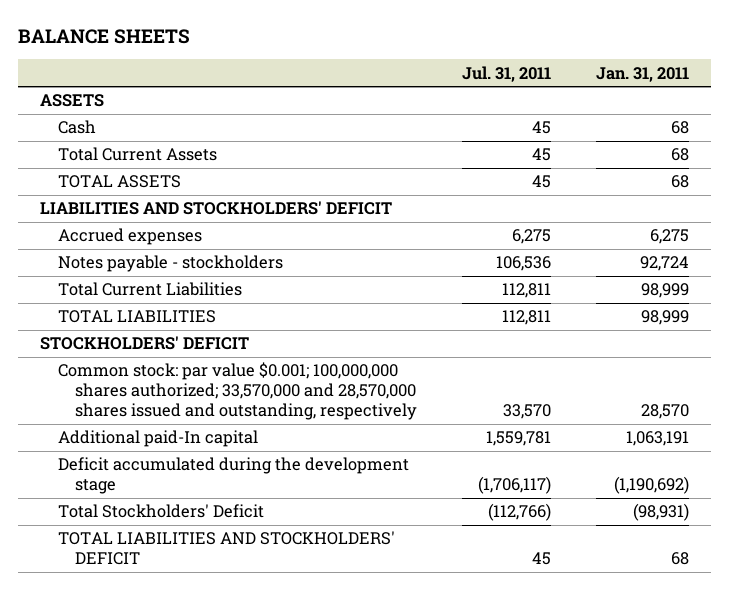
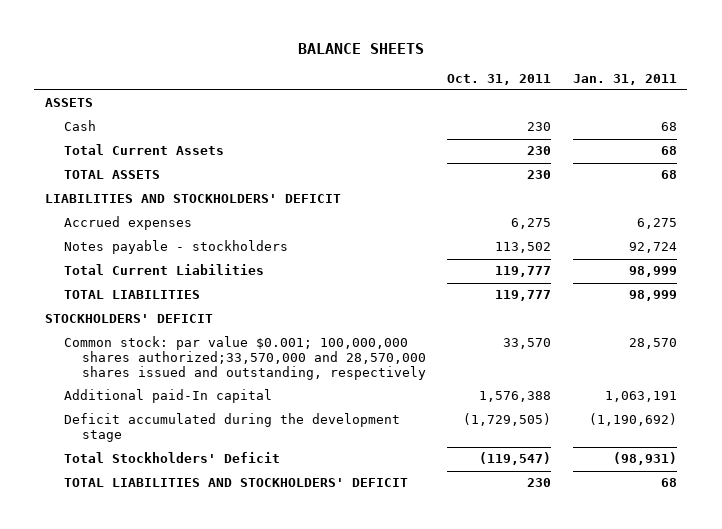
[461,65,551,82] Jul. 31, 2011 -> none
none -> [447,73,552,85] Oct. 31, 2011
[57,362,418,421] Common stock: par value $0.001; 100,000,000 shares authorized; 33,570,000 and 28,570,000 shares issued and outstanding, respectively -> [63,336,427,380] Common stock: par value $0.001; 100,000,000 shares authorized;33,570,000 and 28,570,000 shares issued and outstanding, respectively

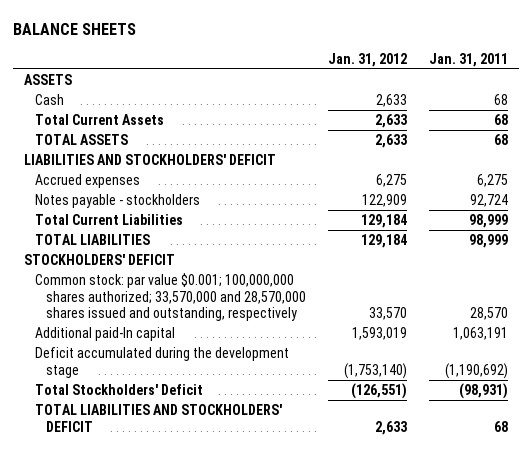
[447,73,552,85] Oct. 31, 2011 -> none
none -> [327,52,407,67] Jan. 31, 2012
[63,336,427,380] Common stock: par value $0.001; 100,000,000 shares authorized;33,570,000 and 28,570,000 shares issued and outstanding, respectively -> [34,272,306,322] Common stock: par value $0.001; 100,000,000 shares authorized; 33,570,000 and 28,570,000 shares issued and outstanding, respectively

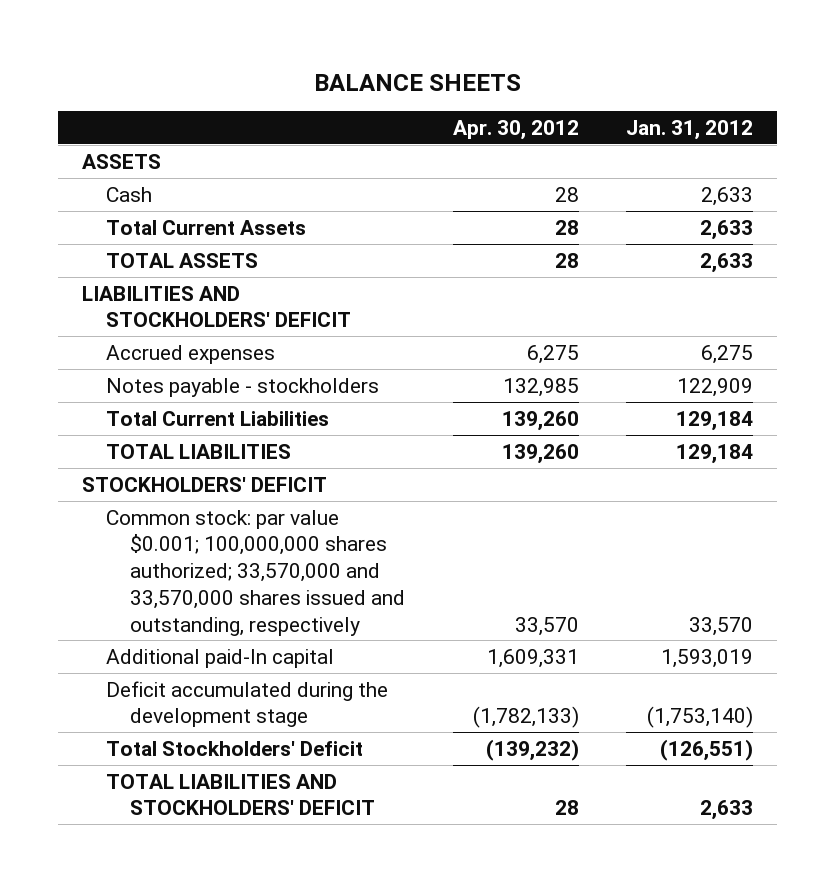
[429,52,509,67] Jan. 31, 2011 -> none
none -> [452,120,579,141] Apr. 30, 2012
[34,272,306,322] Common stock: par value $0.001; 100,000,000 shares authorized; 33,570,000 and 28,570,000 shares issued and outstanding, respectively -> [105,509,405,636] Common stock: par value $0.001; 100,000,000 shares authorized; 33,570,000 and 33,570,000 shares issued and outstanding, respectively

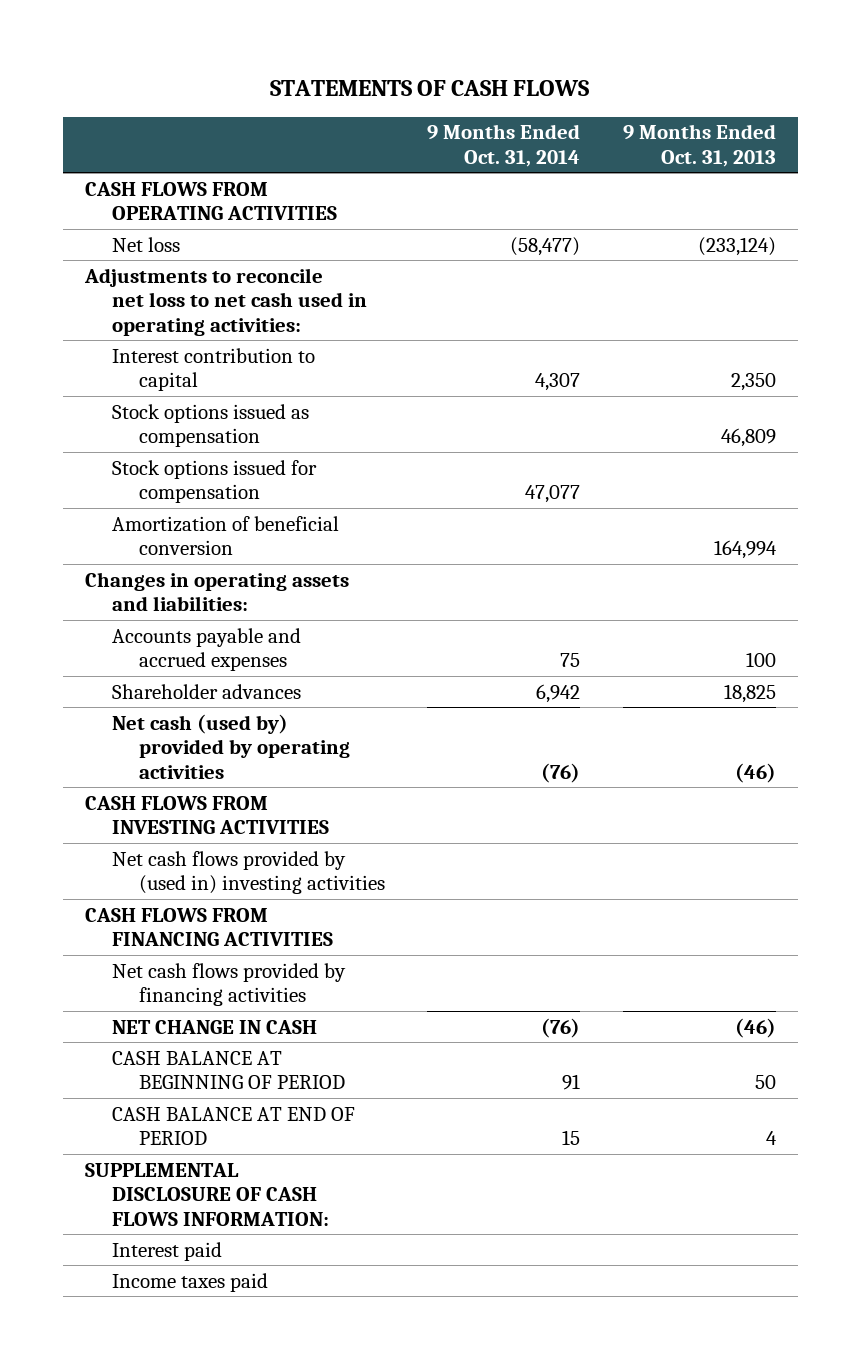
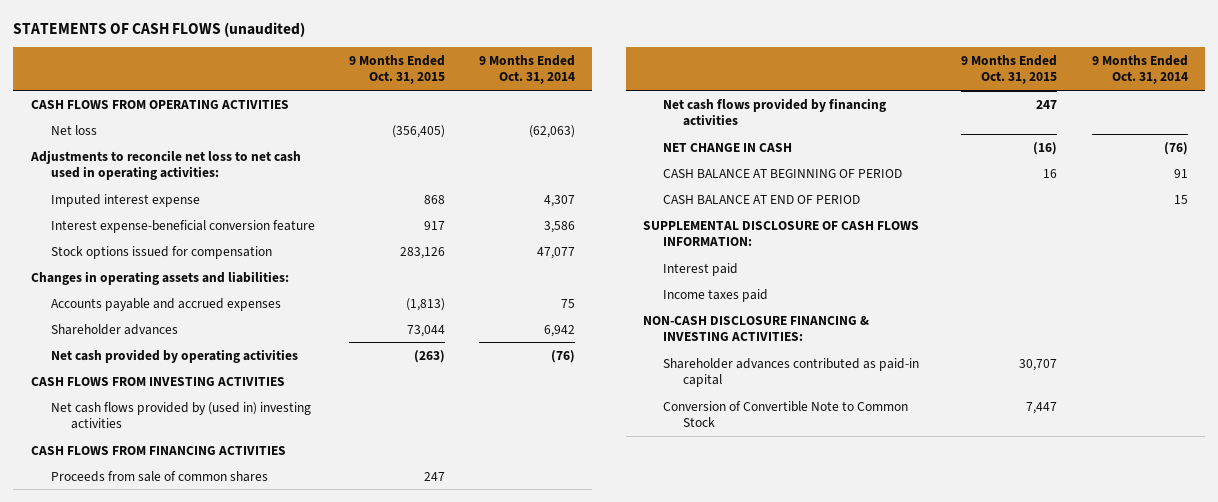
[270,79,590,96] STATEMENTS OF CASH FLOWS -> [13,22,306,38] STATEMENTS OF CASH FLOWS (unaudited)
[623,124,777,168] 9 Months Ended Oct. 31, 2013 -> none
none -> [348,55,445,85] 9 Months Ended Oct. 31, 2015
[510,236,581,256] (58,477) -> [529,124,576,138] (62,063)
[111,403,309,448] Stock options issued as compensation -> none
[111,347,315,392] Interest contribution to capital -> [50,193,200,207] Imputed interest expense
none -> [50,219,315,233] Interest expense-beneficial conversion feature
[111,515,339,556] Amortization of beneficial conversion -> none
[111,713,350,780] Net cash (used by) provided by operating activities -> [50,348,298,363] Net cash provided by operating activities
none -> [50,470,268,482] Proceeds from sale of common shares
none -> [642,315,869,341] NON-CASH DISCLOSURE FINANCING & INVESTING ACTIVITIES:
none -> [662,357,919,387] Shareholder advances contributed as paid-in capital
none -> [662,400,908,427] Conversion of Convertible Note to Common Stock

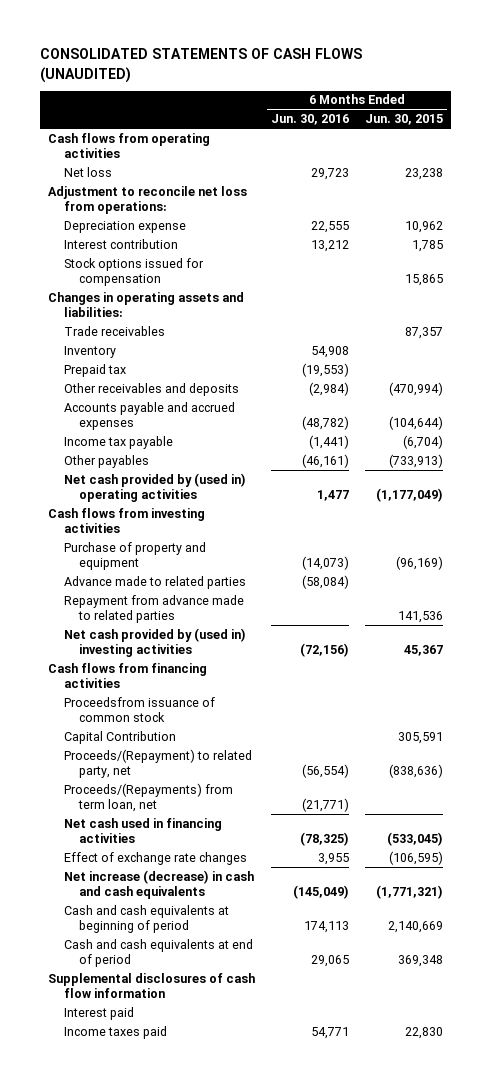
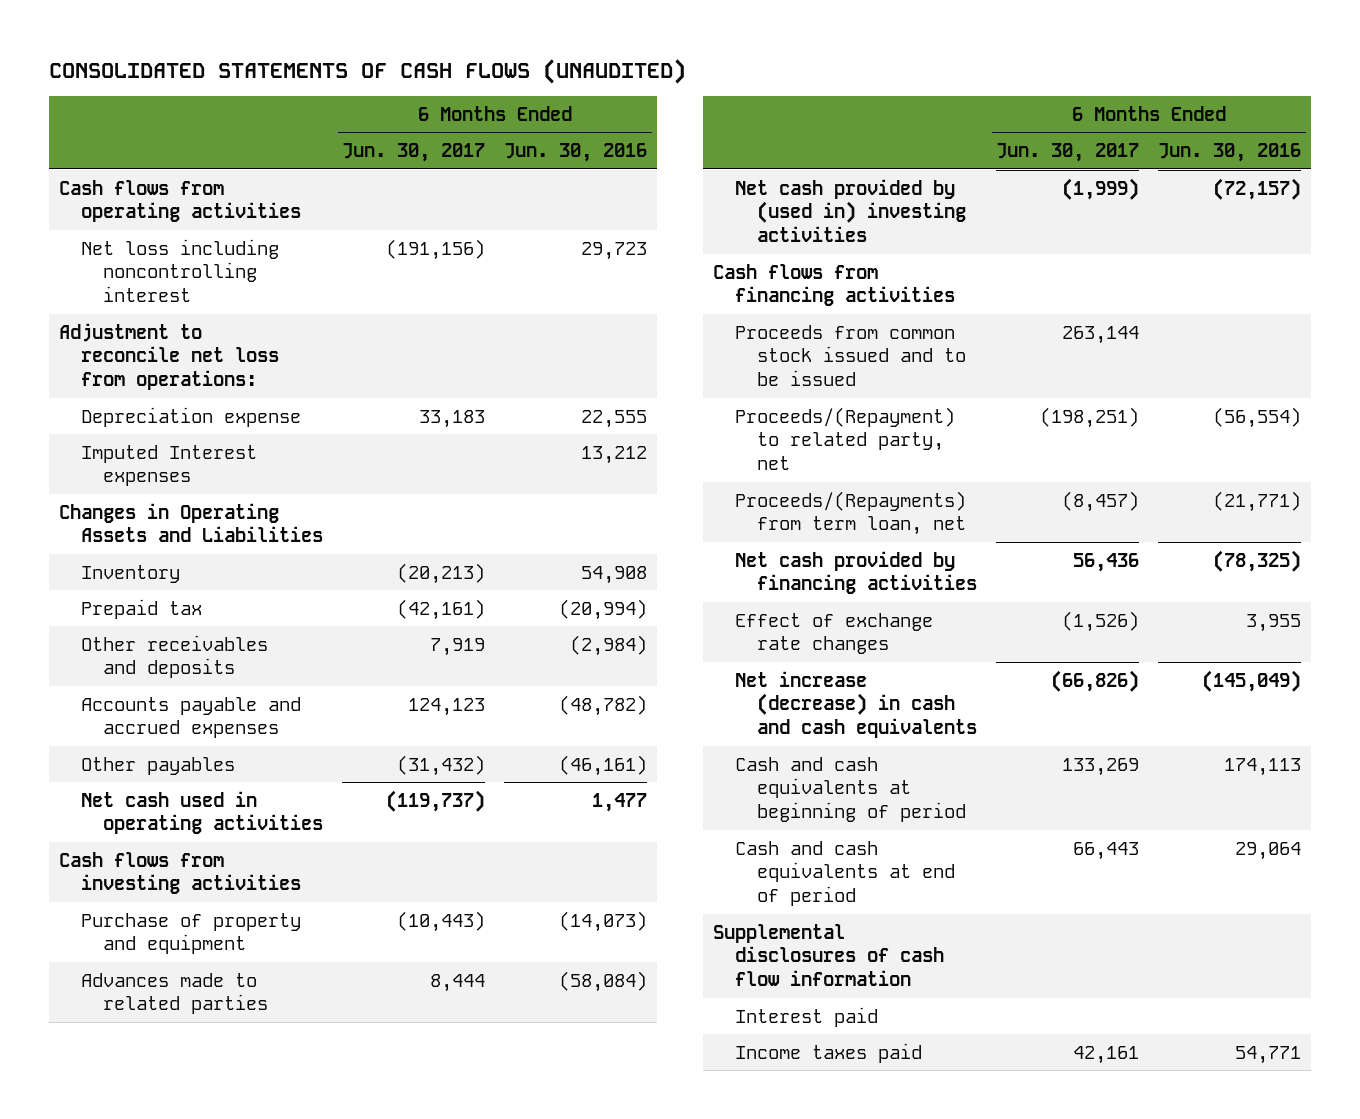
[365,114,444,126] Jun. 30, 2015 -> none
none -> [342,143,486,163] Jun. 30, 2017
[63,166,112,177] Net loss -> [80,238,279,302] Net loss including noncontrolling interest
[63,257,204,286] Stock options issued for compensation -> none
[63,325,165,336] Trade receivables -> none
[63,238,178,249] Interest contribution -> [80,444,257,487] Imputed Interest expenses
[48,291,245,317] Changes in operating assets and liabilities: -> [58,502,323,543] Changes in Operating Assets and Liabilities
[302,362,350,377] (19,553) -> [559,598,648,620] (20,994)
[63,435,173,449] Income tax payable -> none
[63,472,246,502] Net cash provided by (used in) operating activities -> [80,790,324,835] Net cash used in operating activities
[63,594,244,623] Repayment from advance made to related parties -> none
[63,575,246,589] Advance made to related parties -> [80,972,269,1015] Advances made to related parties
[300,642,350,657] (72,156) -> [1213,177,1302,200] (72,157)
[63,696,215,722] Proceedsfrom issuance of common stock -> none
[63,730,176,744] Capital Contribution -> none
none -> [734,324,967,386] Proceeds from common stock issued and to be issued
[63,817,222,843] Net cash used in financing activities -> [734,550,978,595] Net cash provided by financing activities
[311,954,350,967] 29,065 -> [1235,841,1302,860] 29,064

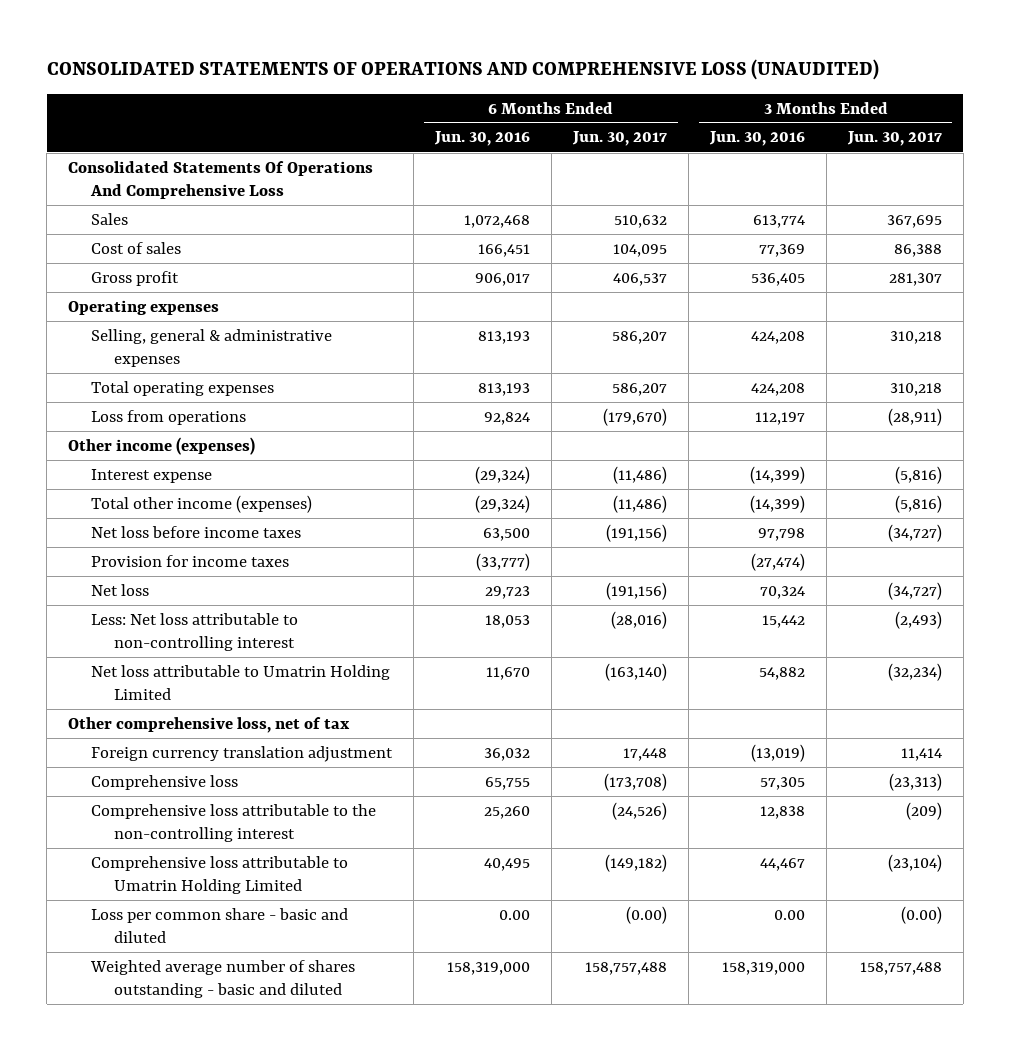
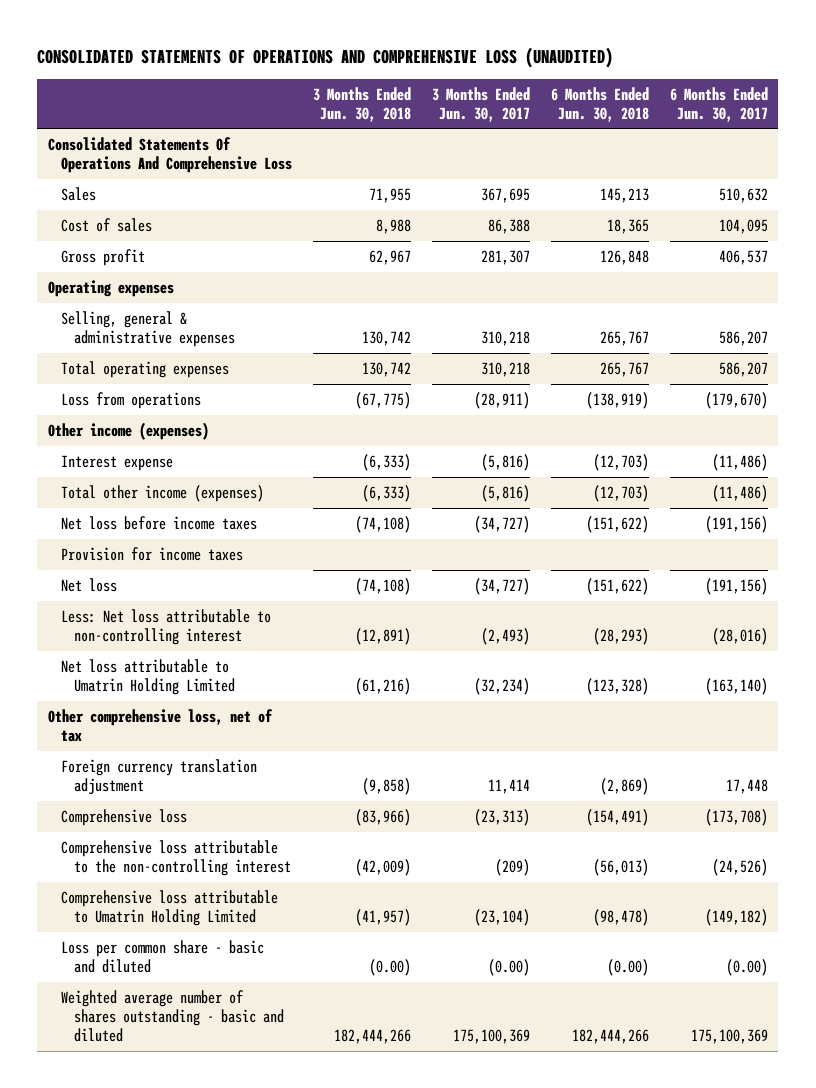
[434,131,531,147] Jun. 30, 2016 -> none
[708,131,805,147] Jun. 30, 2016 -> none
none -> [313,86,412,122] 3 Months Ended Jun. 30, 2018
none -> [550,86,649,122] 6 Months Ended Jun. 30, 2018
[584,961,667,975] 158,757,488 -> [690,1028,768,1044] 175,100,369
[859,961,942,975] 158,757,488 -> [452,1028,530,1044] 175,100,369

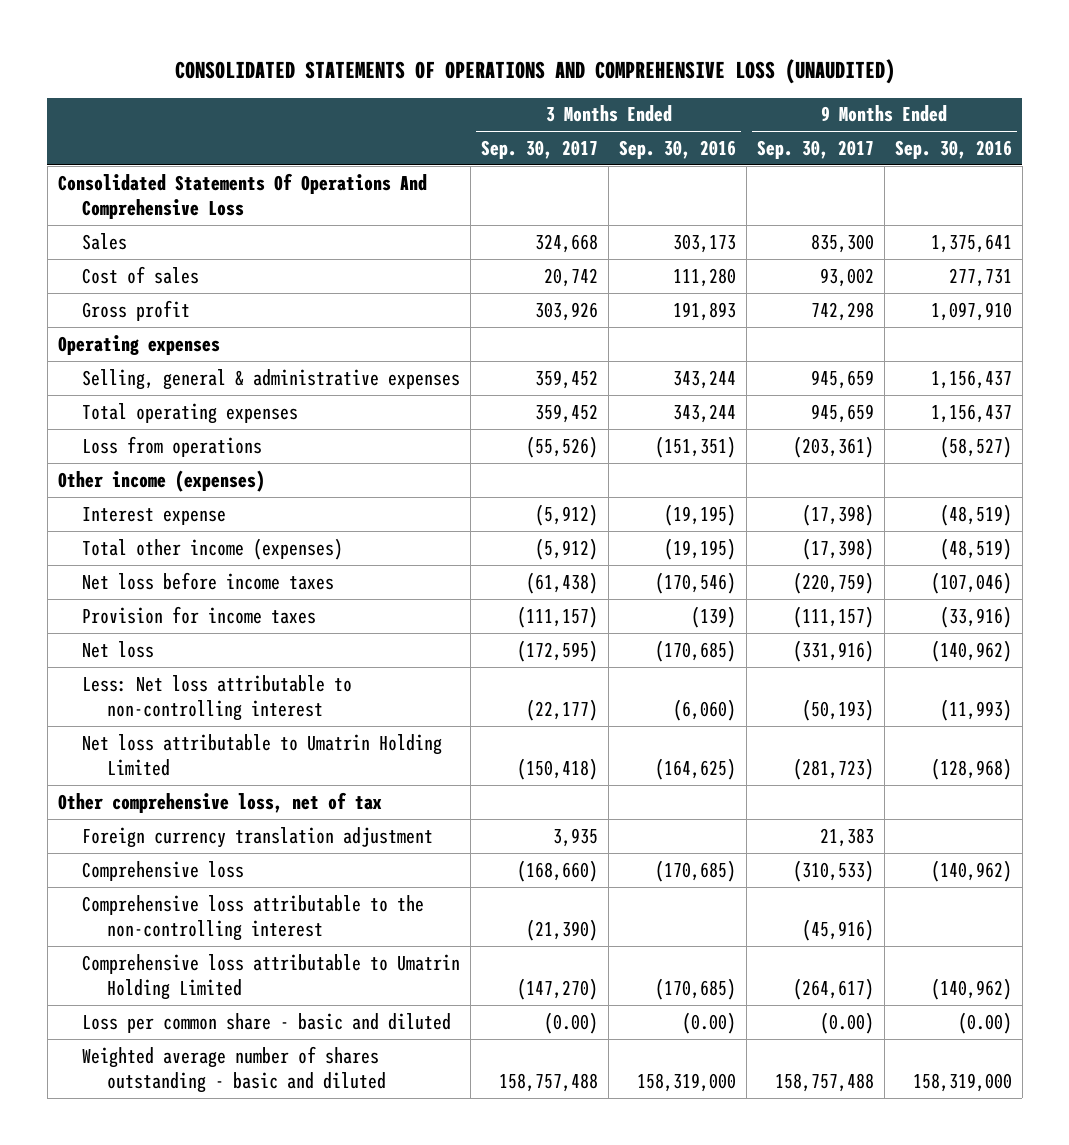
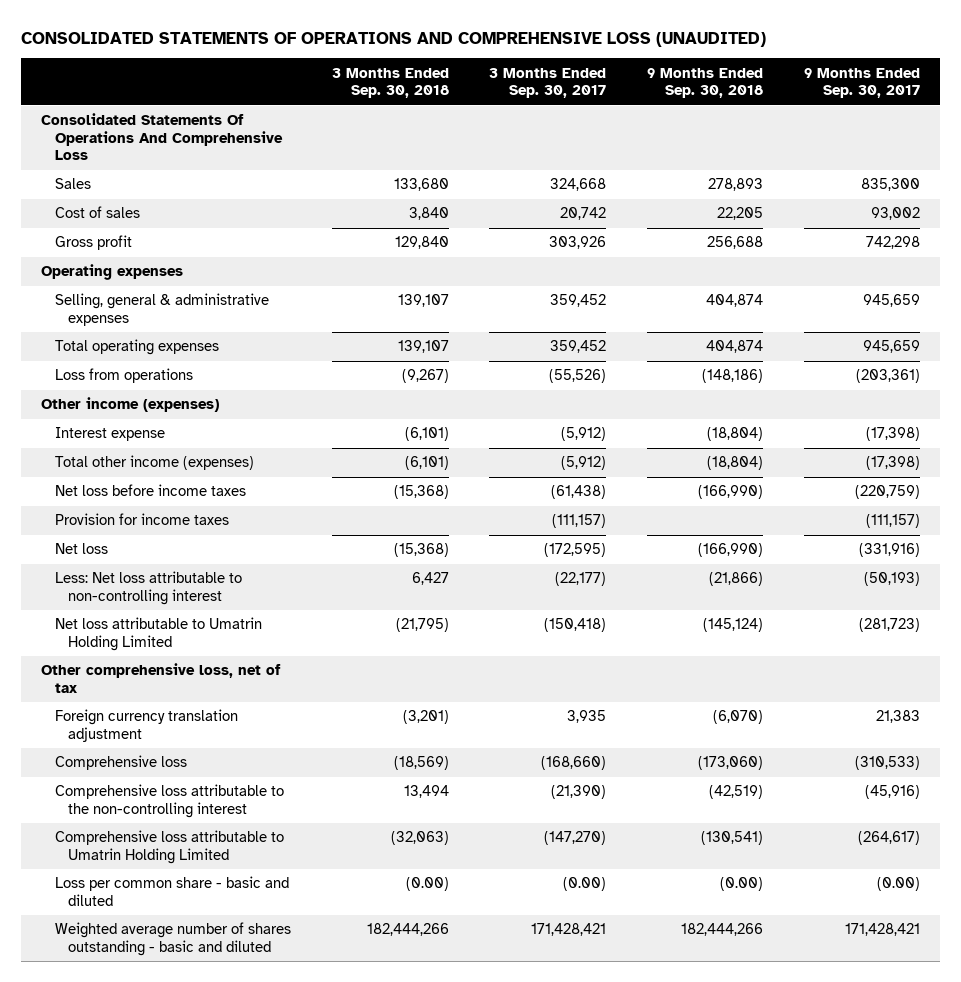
[619,140,737,160] Sep. 30, 2016 -> none
[894,140,1012,160] Sep. 30, 2016 -> none
none -> [331,67,449,99] 3 Months Ended Sep. 30, 2018
none -> [647,67,764,99] 9 Months Ended Sep. 30, 2018
[499,1072,599,1092] 158,757,488 -> [531,923,607,937] 171,428,421
[774,1072,874,1092] 158,757,488 -> [844,923,920,937] 171,428,421

